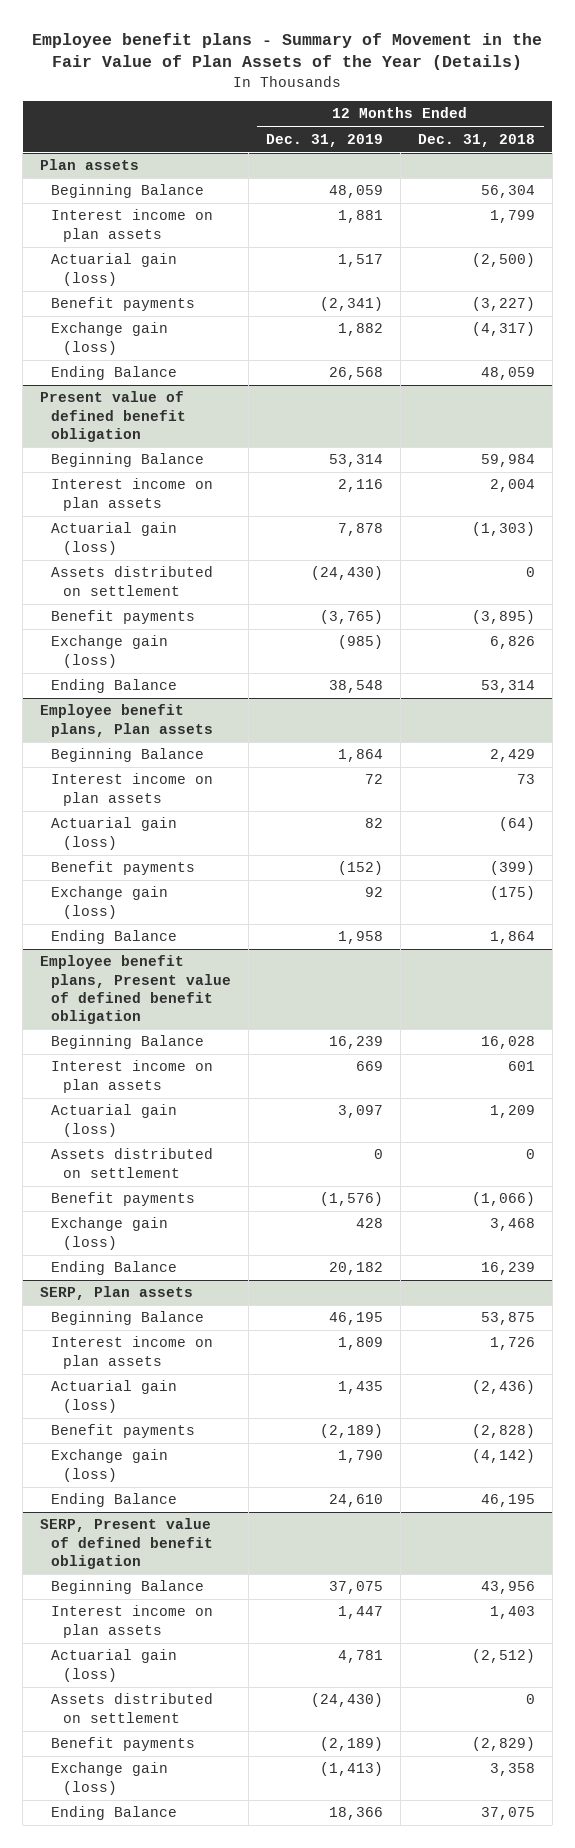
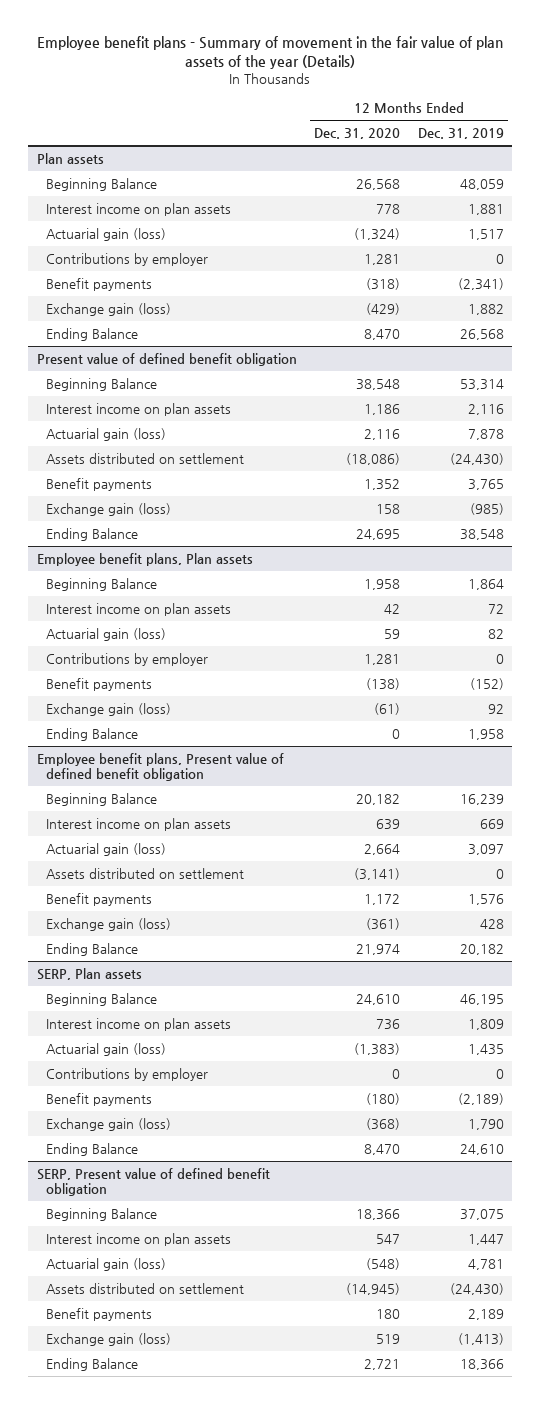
[32,32,543,71] Employee benefit plans - Summary of Movement in the Fair Value of Plan Assets of the Year (Details) -> [37,36,504,70] Employee benefit plans - Summary of movement in the fair value of plan assets of the year (Details)
[417,133,535,147] Dec. 31, 2018 -> none
none -> [314,128,401,140] Dec. 31, 2020
none -> [45,252,208,266] Contributions by employer
[320,610,384,625] (3,765) -> [467,478,504,490] 3,765
none -> [45,652,208,666] Contributions by employer
[320,1192,384,1207] (1,576) -> [467,893,504,905] 1,576
none -> [45,1067,208,1081] Contributions by employer
[320,1737,384,1752] (2,189) -> [467,1308,504,1320] 2,189

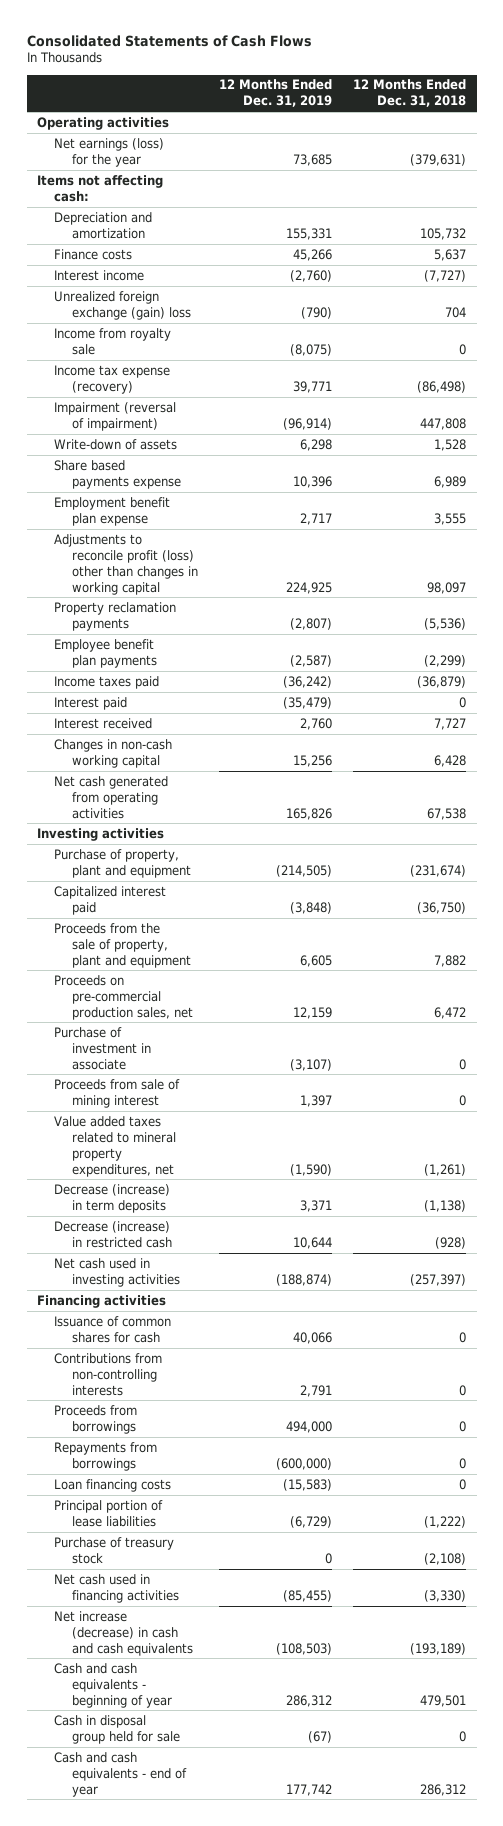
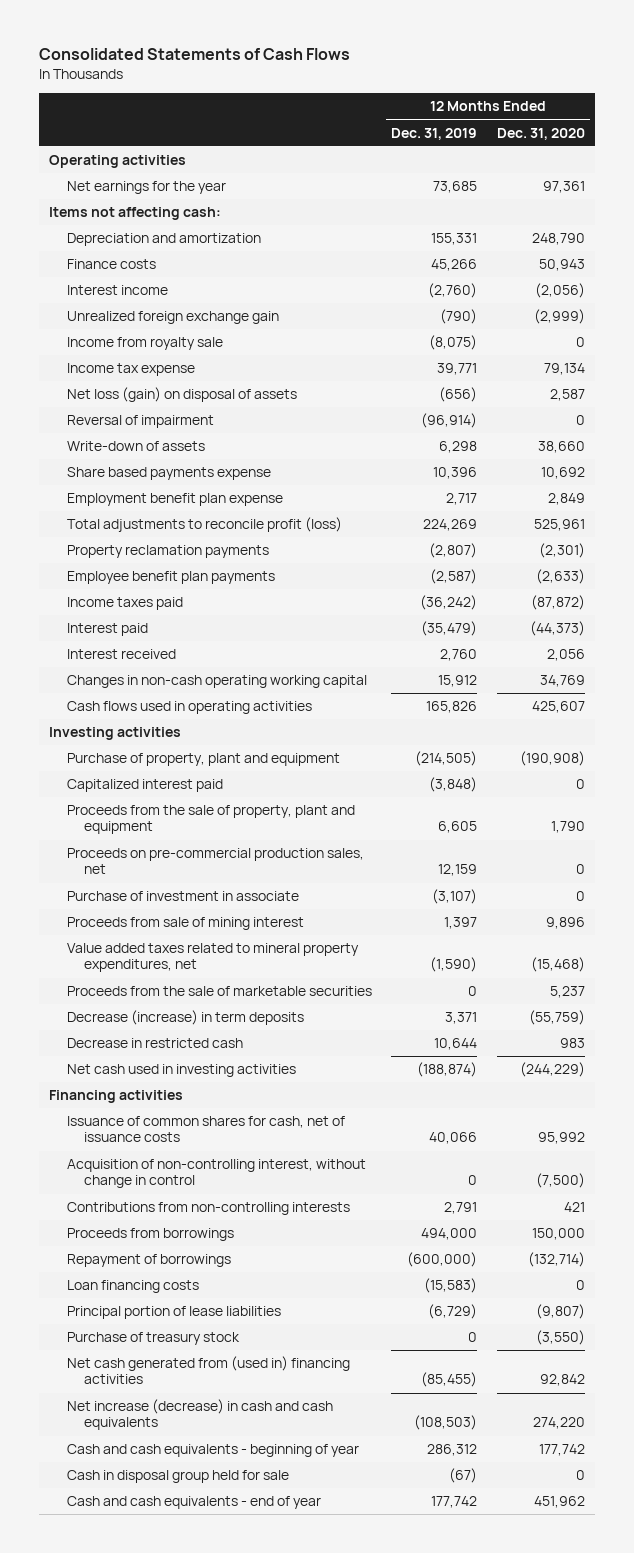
[353,79,467,108] 12 Months Ended Dec. 31, 2018 -> none
none -> [497,127,586,140] Dec. 31, 2020
[54,137,165,167] Net earnings (loss) for the year -> [66,181,226,195] Net earnings for the year
[54,290,191,320] Unrealized foreign exchange (gain) loss -> [66,311,279,325] Unrealized foreign exchange gain
[54,364,171,394] Income tax expense (recovery) -> [66,363,195,377] Income tax expense
none -> [66,387,297,403] Net loss (gain) on disposal of assets
[54,401,177,431] Impairment (reversal of impairment) -> [66,415,214,429] Reversal of impairment
[54,533,198,595] Adjustments to reconcile profit (loss) other than changes in working capital -> [66,517,342,533] Total adjustments to reconcile profit (loss)
[285,581,332,594] 224,925 -> [423,519,478,532] 224,269
[54,738,173,768] Changes in non-cash working capital -> [66,675,367,689] Changes in non-cash operating working capital
[292,754,332,767] 15,256 -> [438,675,478,688] 15,912
[54,775,169,819] Net cash generated from operating activities -> [66,701,312,715] Cash flows used in operating activities
none -> [66,986,372,997] Proceeds from the sale of marketable securities
[54,1220,172,1248] Decrease (increase) in restricted cash -> [66,1038,243,1049] Decrease in restricted cash
[54,1315,172,1343] Issuance of common shares for cash -> [66,1116,345,1143] Issuance of common shares for cash, net of issuance costs
none -> [66,1159,366,1189] Acquisition of non-controlling interest, without change in control
[54,1441,158,1471] Repayments from borrowings -> [66,1254,231,1268] Repayment of borrowings
[54,1573,179,1603] Net cash used in financing activities -> [66,1356,350,1385] Net cash generated from (used in) financing activities

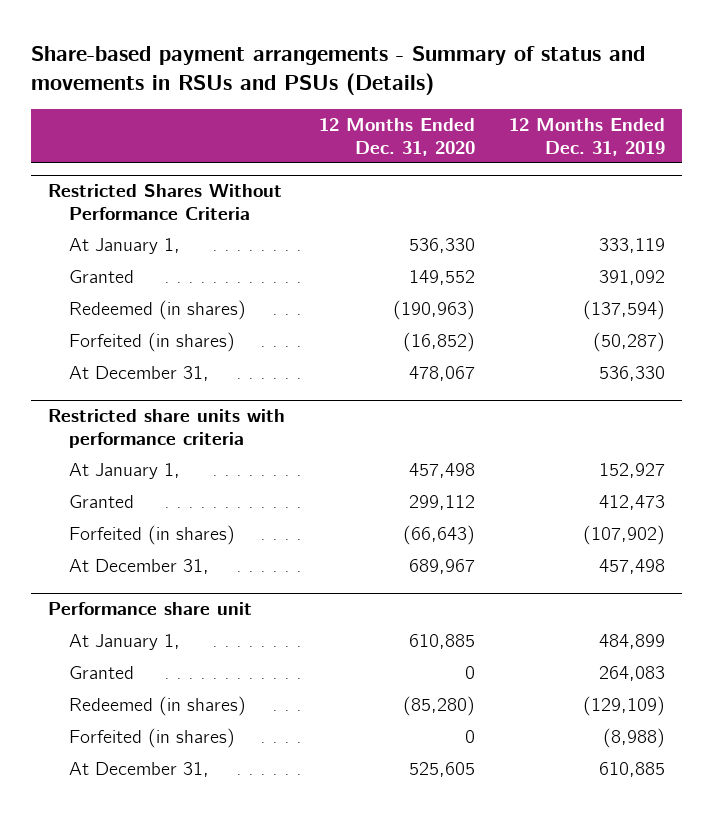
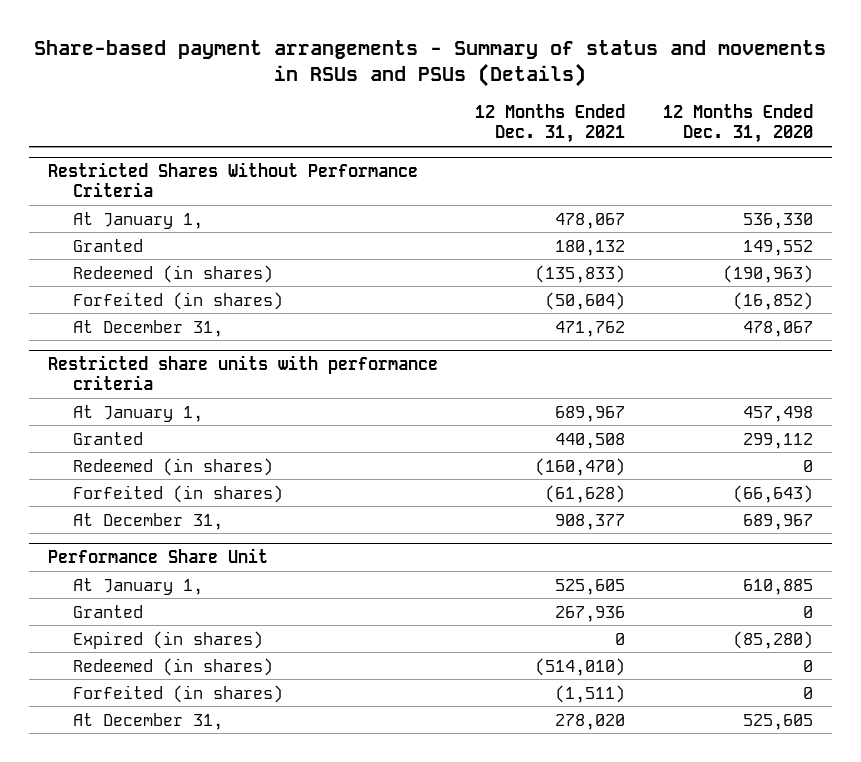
[508,118,665,156] 12 Months Ended Dec. 31, 2019 -> none
none -> [475,103,626,144] 12 Months Ended Dec. 31, 2021
none -> [73,457,274,476] Redeemed (in shares)
[47,602,252,616] Performance share unit -> [47,547,268,563] Performance Share Unit
none -> [73,630,264,649] Expired (in shares)
[402,696,475,717] (85,280) -> [803,659,814,672] 0

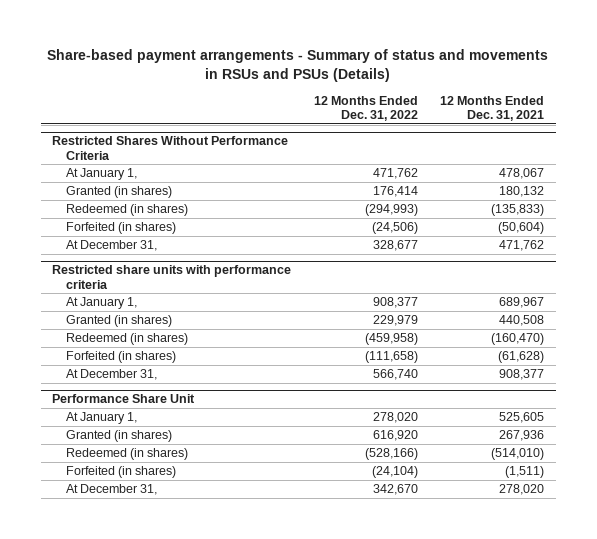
[663,103,814,144] 12 Months Ended Dec. 31, 2020 -> none
none -> [313,95,418,122] 12 Months Ended Dec. 31, 2022
[73,238,144,252] Granted -> [65,186,172,199] Granted (in shares)
[73,431,144,445] Granted -> [65,315,172,328] Granted (in shares)
[73,630,264,649] Expired (in shares) -> none
[73,604,144,618] Granted -> [65,430,172,443] Granted (in shares)

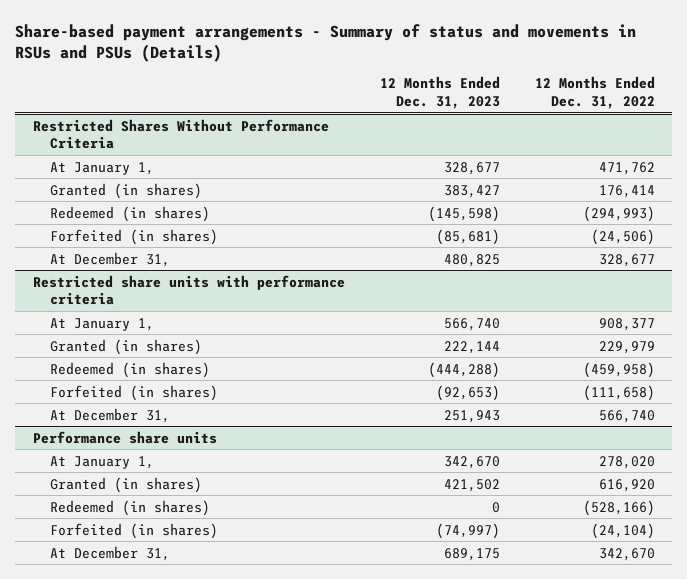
[440,95,545,122] 12 Months Ended Dec. 31, 2021 -> none
none -> [379,76,500,109] 12 Months Ended Dec. 31, 2023
[52,394,196,404] Performance Share Unit -> [32,430,217,444] Performance share units

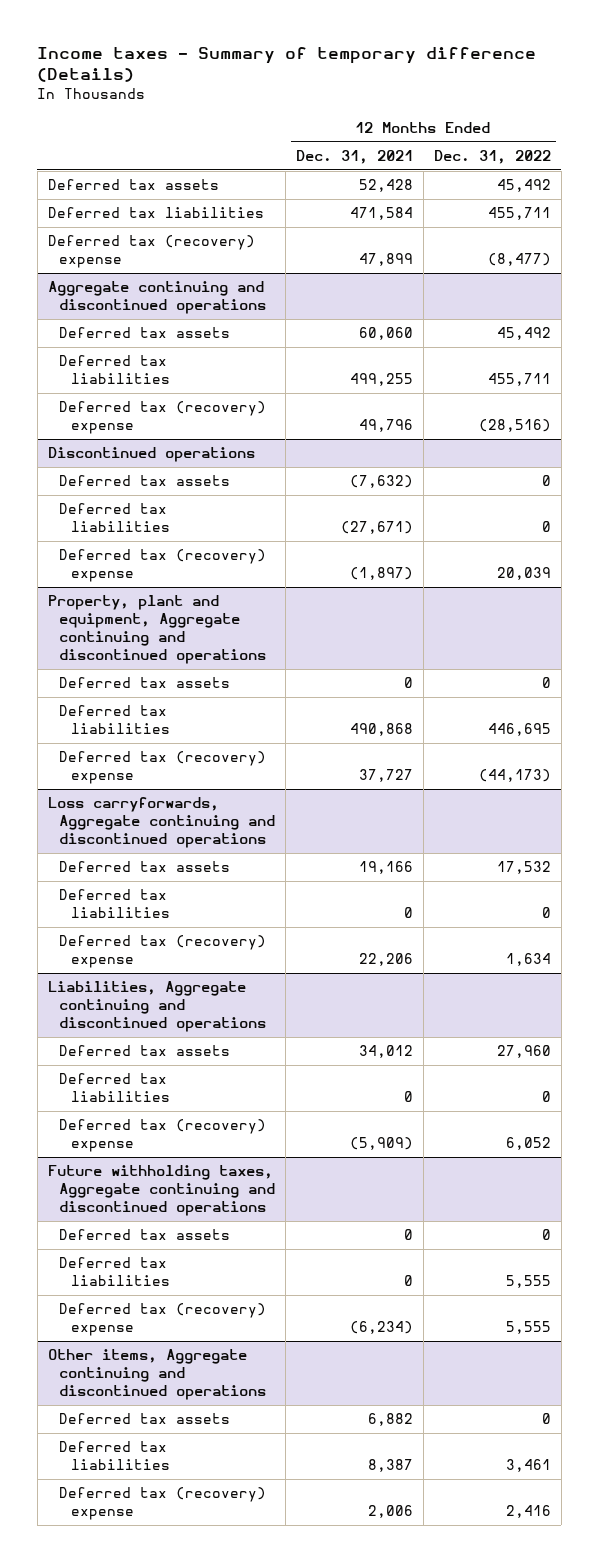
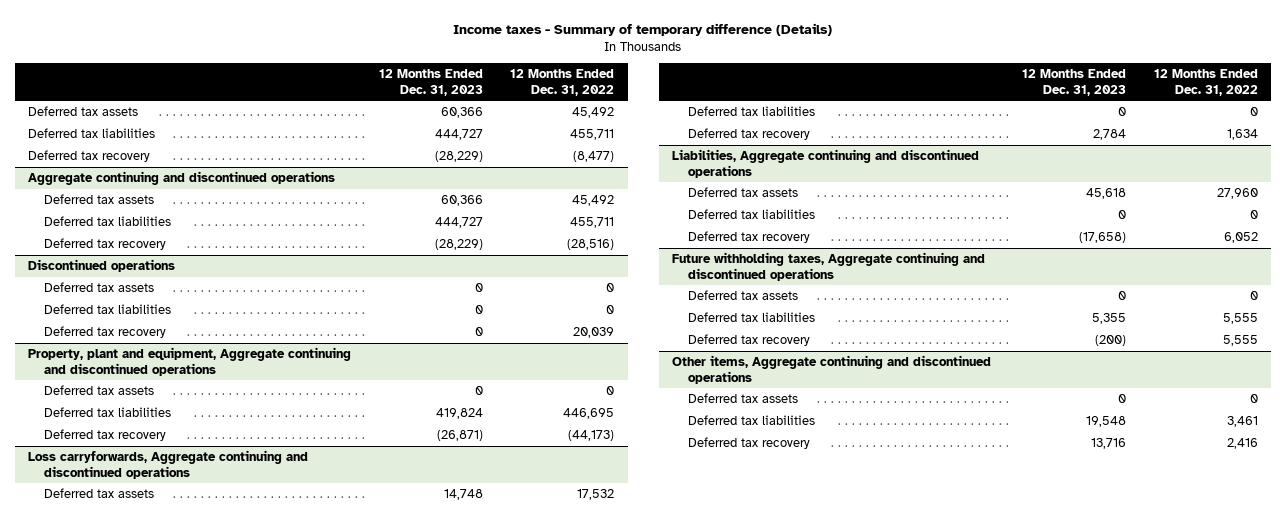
[295,149,413,164] Dec. 31, 2021 -> none
none -> [378,69,483,96] 12 Months Ended Dec. 31, 2023
[47,235,255,269] Deferred tax (recovery) expense -> [28,149,151,162] Deferred tax recovery
[59,401,267,435] Deferred tax (recovery) expense -> [43,237,166,250] Deferred tax recovery
[59,549,267,583] Deferred tax (recovery) expense -> [43,325,166,338] Deferred tax recovery
[59,751,267,785] Deferred tax (recovery) expense -> [43,428,166,441] Deferred tax recovery
[59,935,267,969] Deferred tax (recovery) expense -> [687,127,810,140] Deferred tax recovery
[59,1119,267,1153] Deferred tax (recovery) expense -> [687,230,810,243] Deferred tax recovery
[59,1303,267,1337] Deferred tax (recovery) expense -> [687,333,810,346] Deferred tax recovery
[59,1487,267,1521] Deferred tax (recovery) expense -> [687,436,810,449] Deferred tax recovery

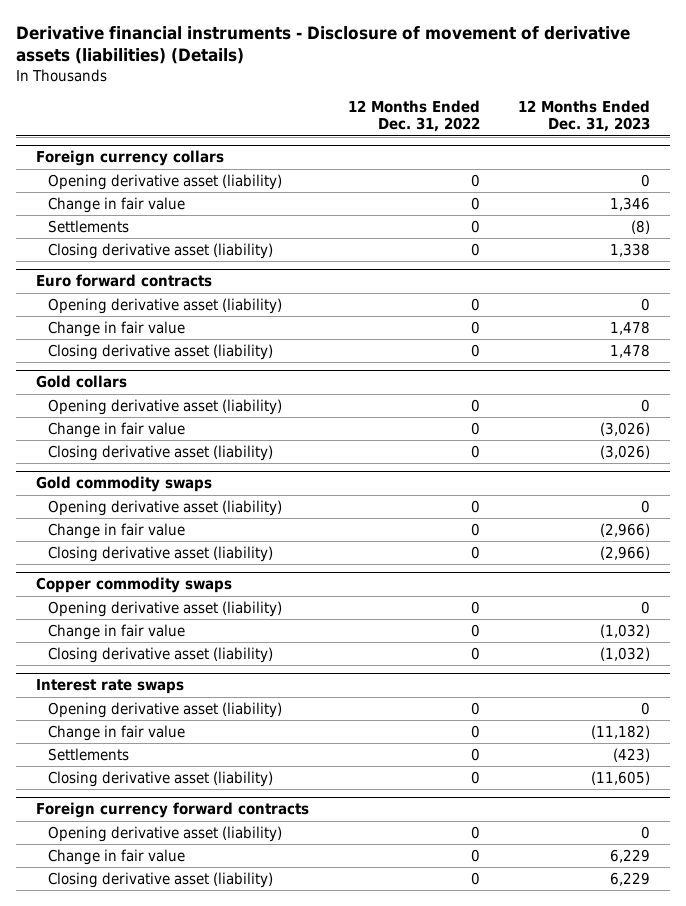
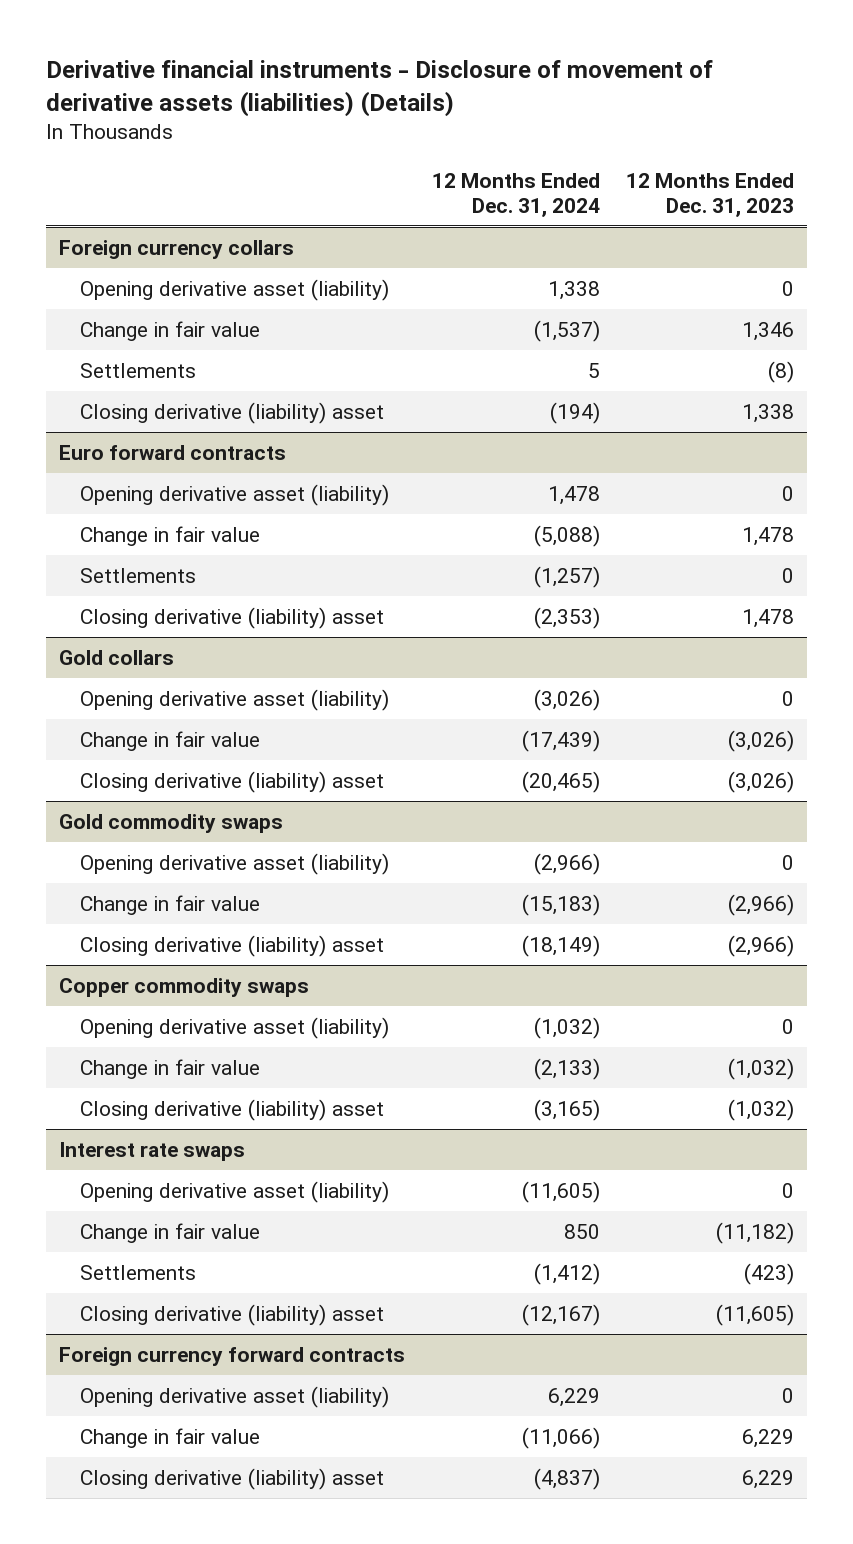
[347,100,480,133] 12 Months Ended Dec. 31, 2022 -> none
none -> [431,172,600,217] 12 Months Ended Dec. 31, 2024
[47,243,273,260] Closing derivative asset (liability) -> [79,402,384,425] Closing derivative (liability) asset
none -> [79,568,196,584] Settlements
[47,344,273,361] Closing derivative asset (liability) -> [79,607,384,630] Closing derivative (liability) asset
[47,445,273,462] Closing derivative asset (liability) -> [79,771,384,794] Closing derivative (liability) asset
[47,546,273,563] Closing derivative asset (liability) -> [79,935,384,958] Closing derivative (liability) asset
[47,647,273,664] Closing derivative asset (liability) -> [79,1099,384,1122] Closing derivative (liability) asset
[47,771,273,788] Closing derivative asset (liability) -> [79,1304,384,1327] Closing derivative (liability) asset
[47,872,273,889] Closing derivative asset (liability) -> [79,1468,384,1491] Closing derivative (liability) asset

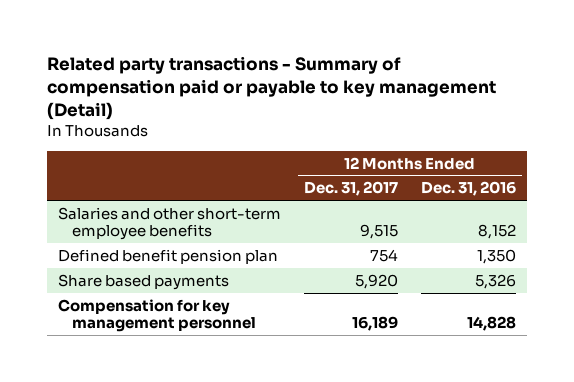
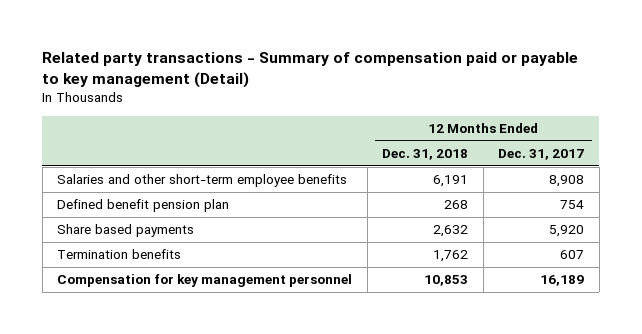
[420,181,516,197] Dec. 31, 2016 -> none
none -> [382,149,469,161] Dec. 31, 2018
[359,224,398,240] 9,515 -> [549,175,585,188] 8,908
none -> [57,249,182,260] Termination benefits

